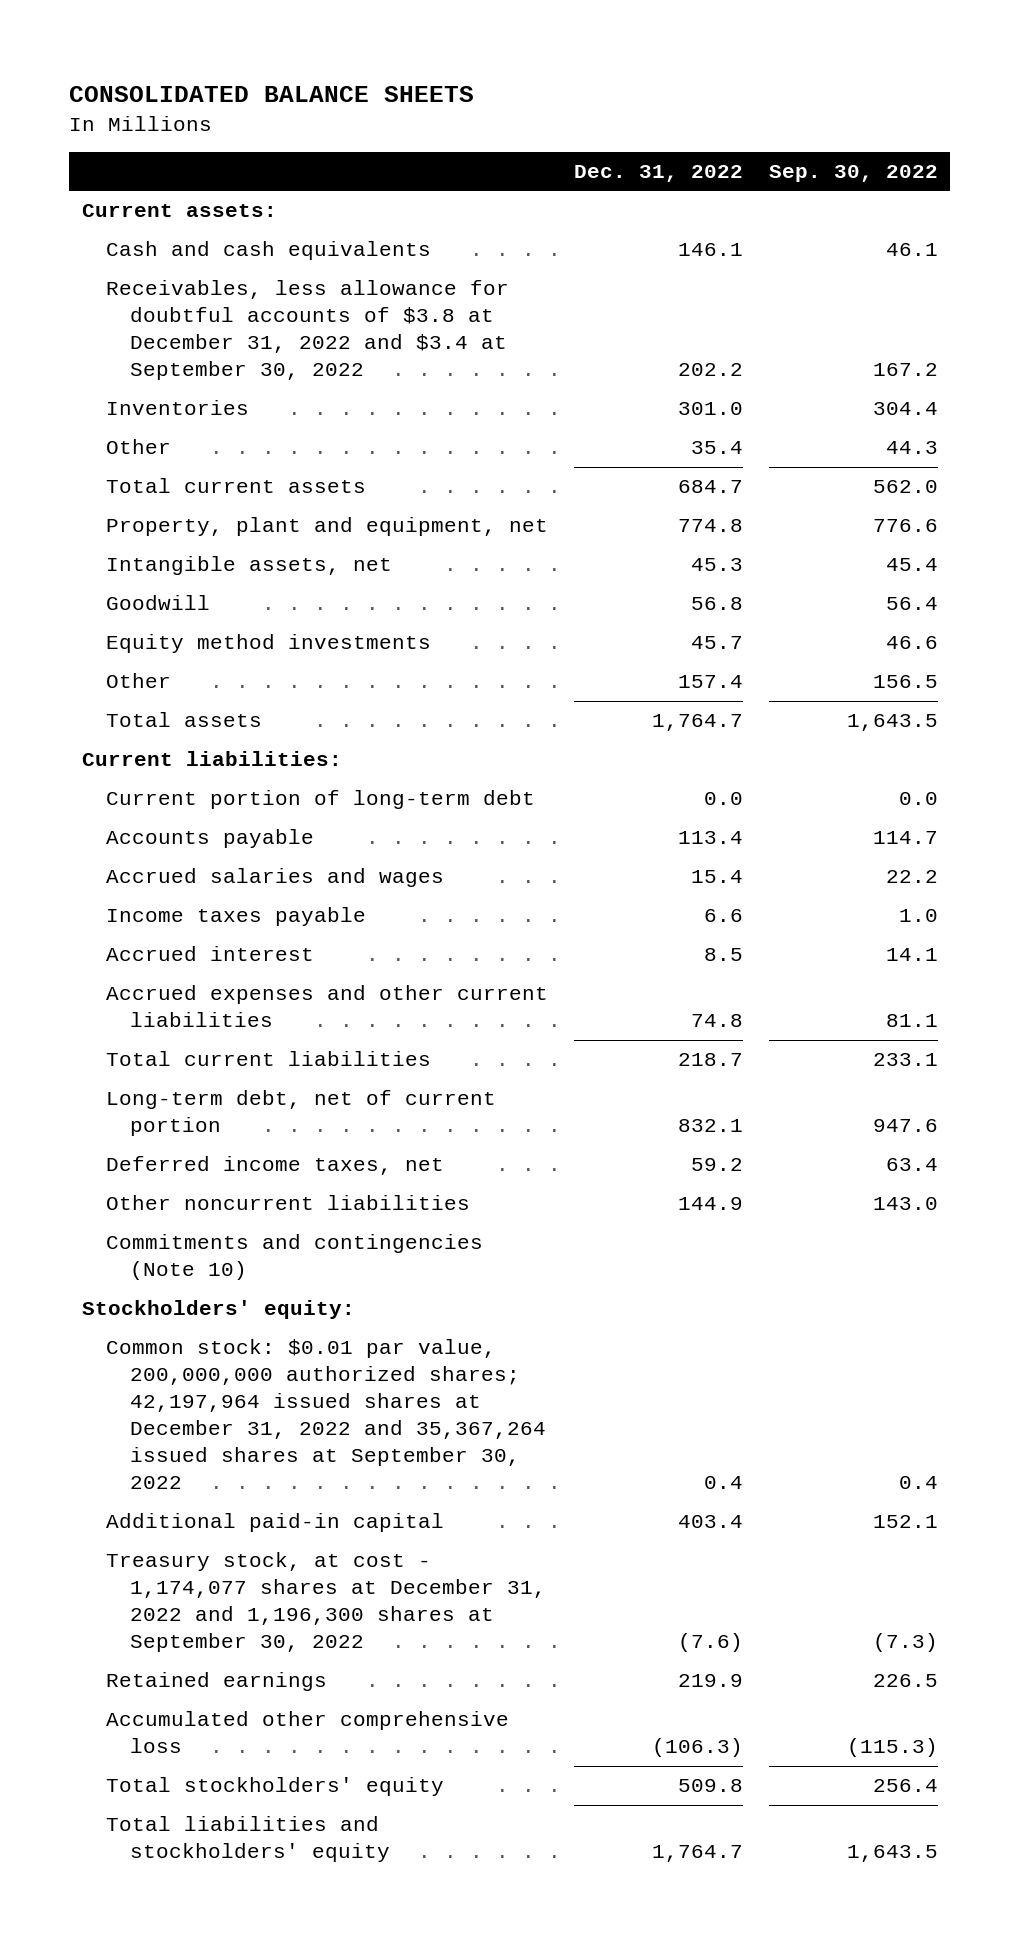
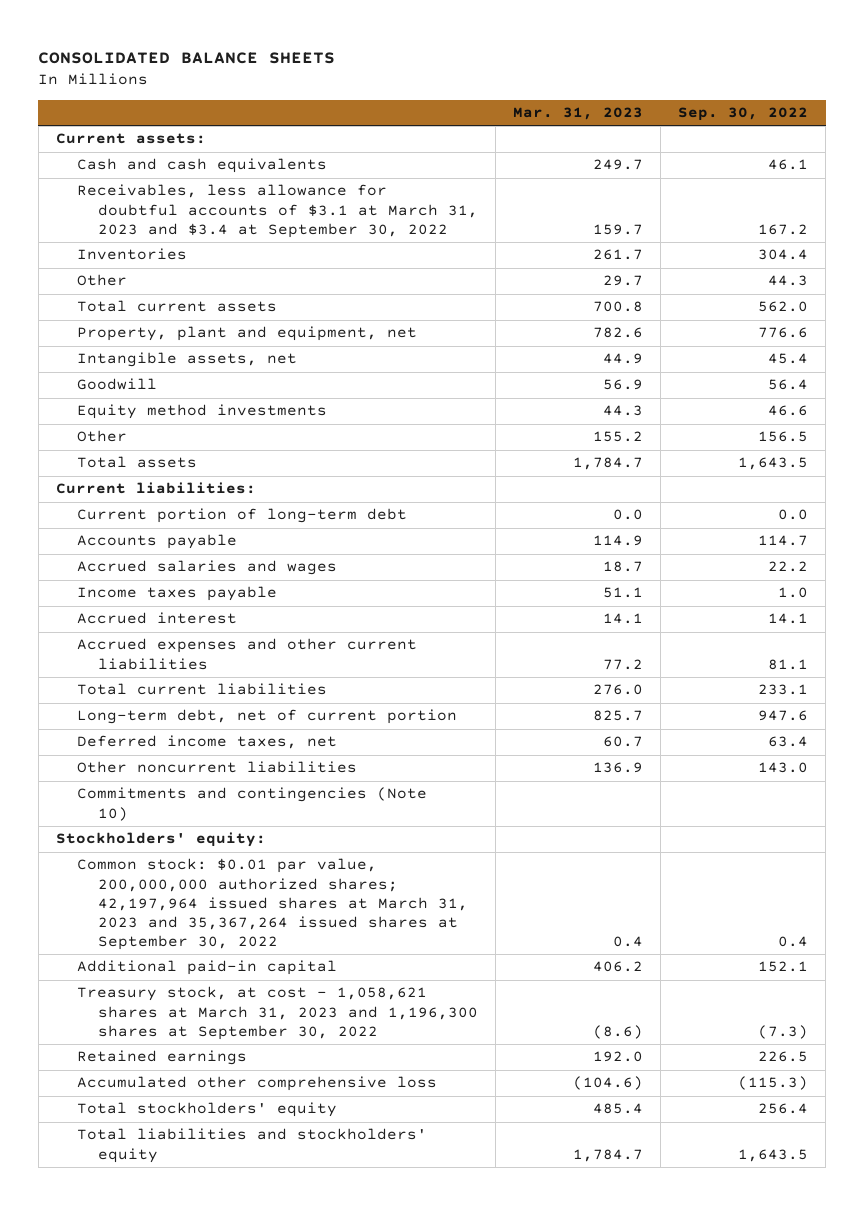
[573,164,743,182] Dec. 31, 2022 -> none
none -> [513,107,644,121] Mar. 31, 2023
[105,280,509,381] Receivables, less allowance for doubtful accounts of $3.8 at December 31, 2022 and $3.4 at September 30, 2022 -> [76,184,479,238] Receivables, less allowance for doubtful accounts of $3.1 at March 31, 2023 and $3.4 at September 30, 2022
[105,1339,546,1490] Common stock: $0.01 par value, 200,000,000 authorized shares; 42,197,964 issued shares at December 31, 2022 and 35,367,264 issued shares at September 30, 2022 -> [76,858,469,950] Common stock: $0.01 par value, 200,000,000 authorized shares; 42,197,964 issued shares at March 31, 2023 and 35,367,264 issued shares at September 30, 2022
[105,1552,546,1653] Treasury stock, at cost - 1,174,077 shares at December 31, 2022 and 1,196,300 shares at September 30, 2022 -> [76,986,479,1040] Treasury stock, at cost - 1,058,621 shares at March 31, 2023 and 1,196,300 shares at September 30, 2022

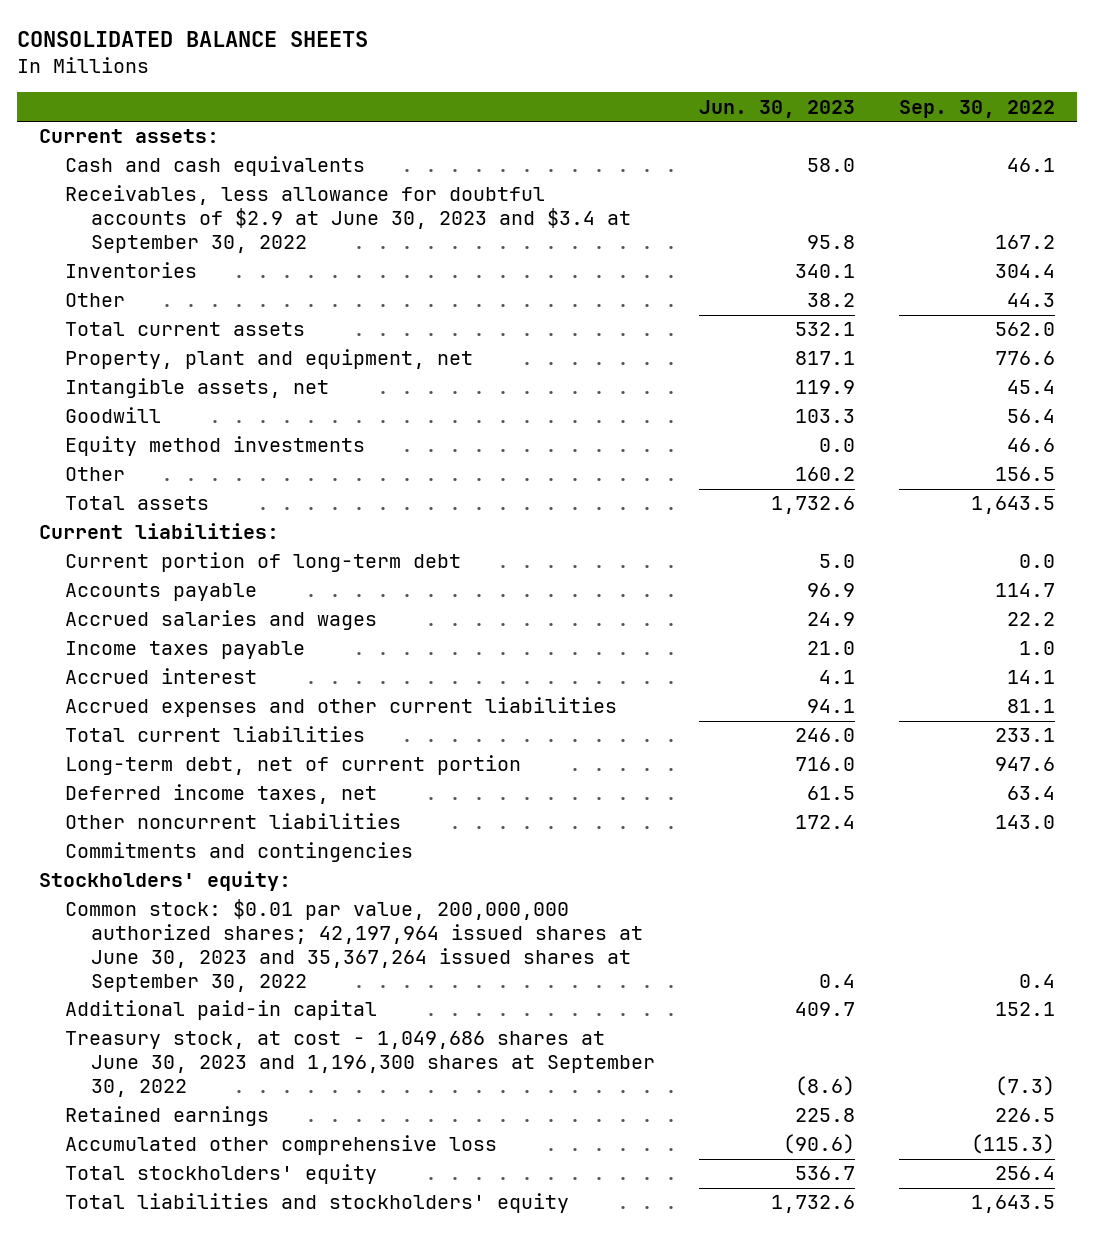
[513,107,644,121] Mar. 31, 2023 -> none
none -> [699,99,856,118] Jun. 30, 2023
[76,184,479,238] Receivables, less allowance for doubtful accounts of $3.1 at March 31, 2023 and $3.4 at September 30, 2022 -> [65,185,632,254] Receivables, less allowance for doubtful accounts of $2.9 at June 30, 2023 and $3.4 at September 30, 2022
[76,787,427,821] Commitments and contingencies (Note 10) -> [65,842,414,863] Commitments and contingencies
[76,858,469,950] Common stock: $0.01 par value, 200,000,000 authorized shares; 42,197,964 issued shares at March 31, 2023 and 35,367,264 issued shares at September 30, 2022 -> [65,899,644,992] Common stock: $0.01 par value, 200,000,000 authorized shares; 42,197,964 issued shares at June 30, 2023 and 35,367,264 issued shares at September 30, 2022
[76,986,479,1040] Treasury stock, at cost - 1,058,621 shares at March 31, 2023 and 1,196,300 shares at September 30, 2022 -> [65,1031,656,1098] Treasury stock, at cost - 1,049,686 shares at June 30, 2023 and 1,196,300 shares at September 30, 2022

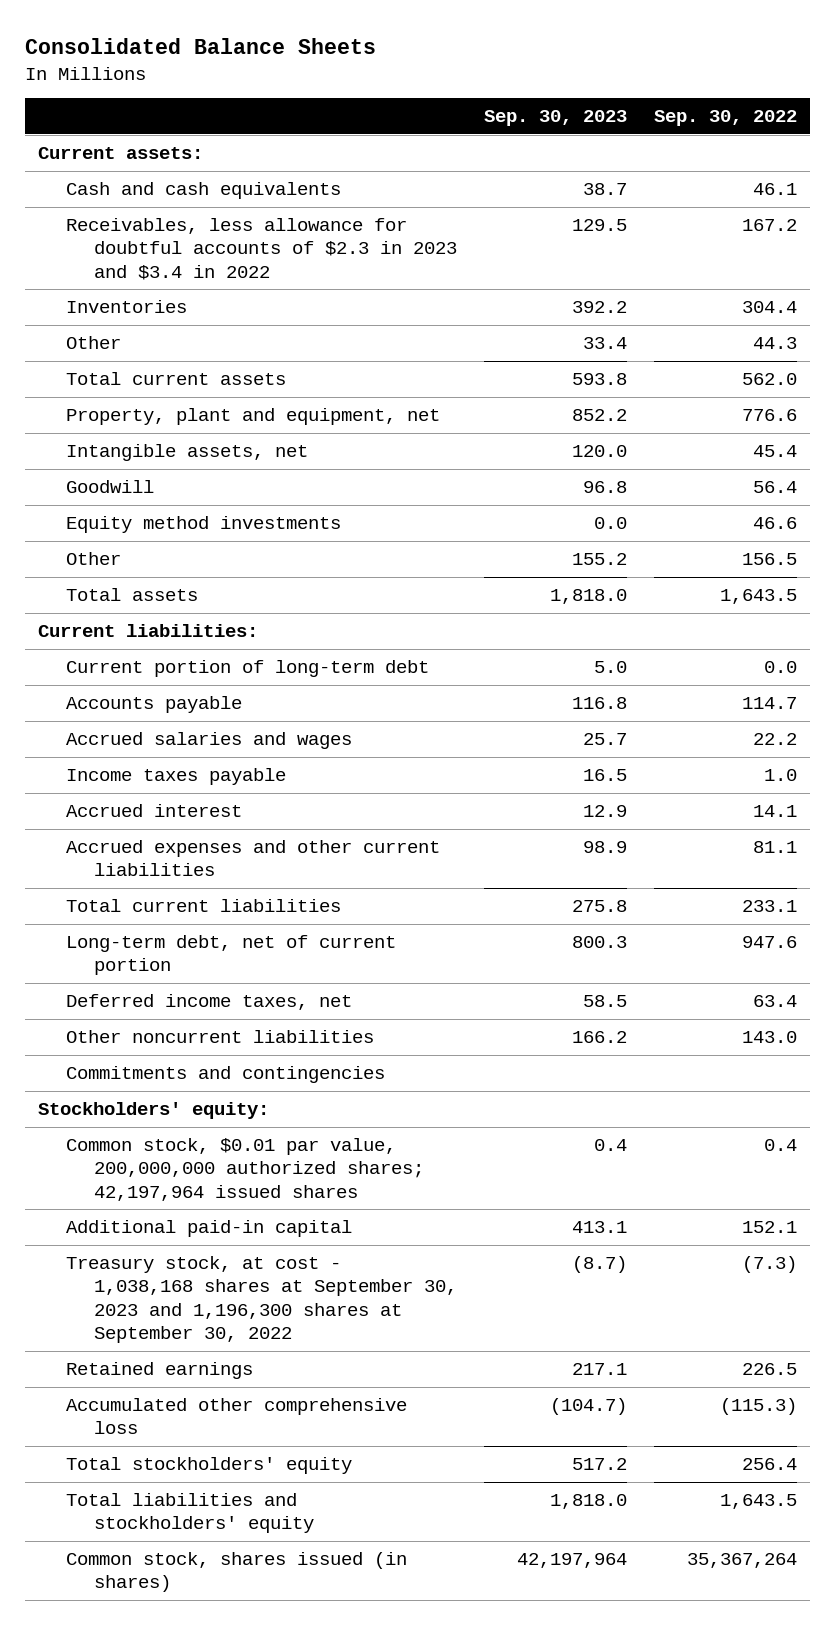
[17,31,369,48] CONSOLIDATED BALANCE SHEETS -> [24,38,376,55] Consolidated Balance Sheets
[699,99,856,118] Jun. 30, 2023 -> none
none -> [484,110,628,127] Sep. 30, 2023
[65,185,632,254] Receivables, less allowance for doubtful accounts of $2.9 at June 30, 2023 and $3.4 at September 30, 2022 -> [66,218,458,280] Receivables, less allowance for doubtful accounts of $2.3 in 2023 and $3.4 in 2022
[65,899,644,992] Common stock: $0.01 par value, 200,000,000 authorized shares; 42,197,964 issued shares at June 30, 2023 and 35,367,264 issued shares at September 30, 2022 -> [66,1138,425,1201] Common stock, $0.01 par value, 200,000,000 authorized shares; 42,197,964 issued shares
[65,1031,656,1098] Treasury stock, at cost - 1,049,686 shares at June 30, 2023 and 1,196,300 shares at September 30, 2022 -> [66,1256,458,1344] Treasury stock, at cost - 1,038,168 shares at September 30, 2023 and 1,196,300 shares at September 30, 2022
none -> [66,1552,408,1593] Common stock, shares issued (in shares)

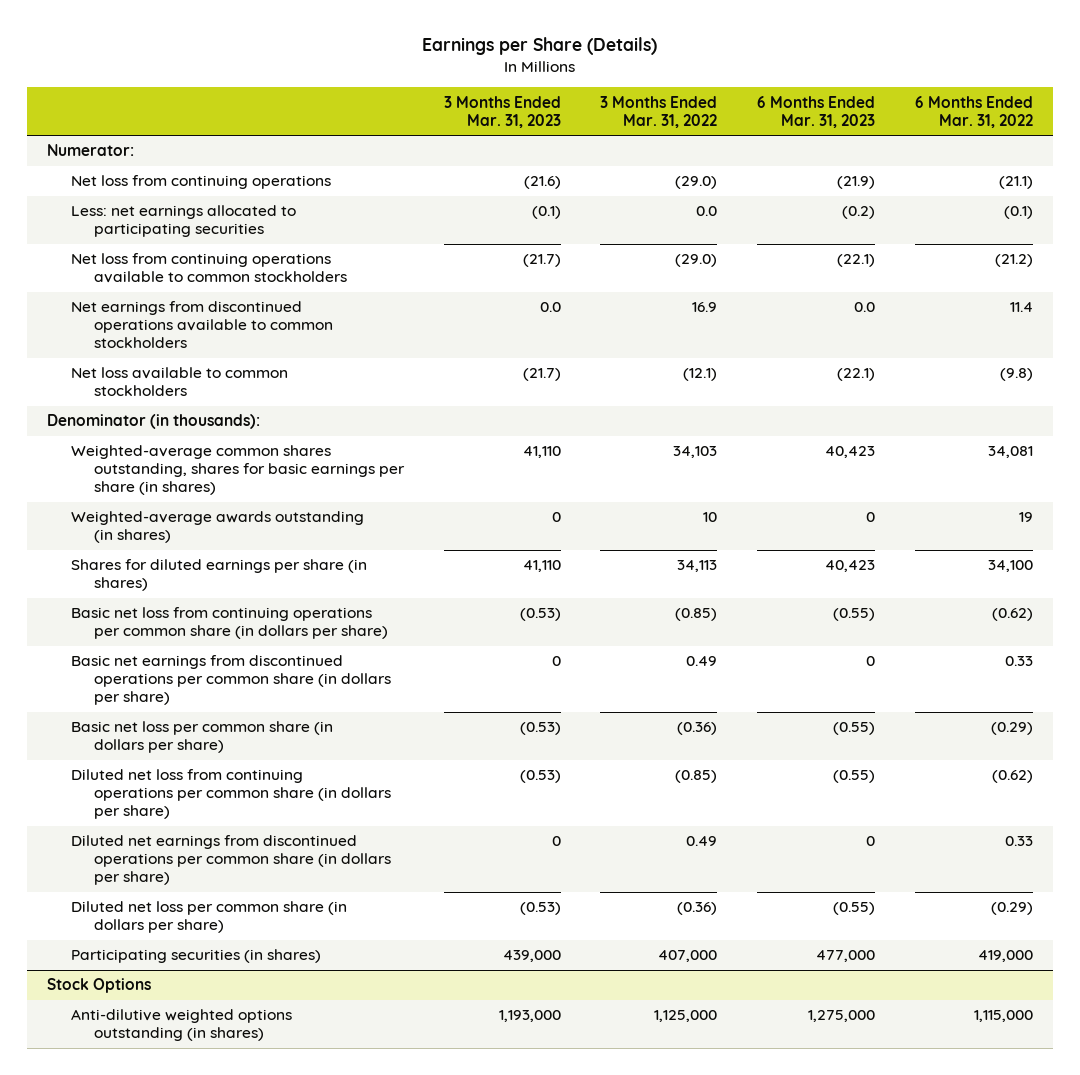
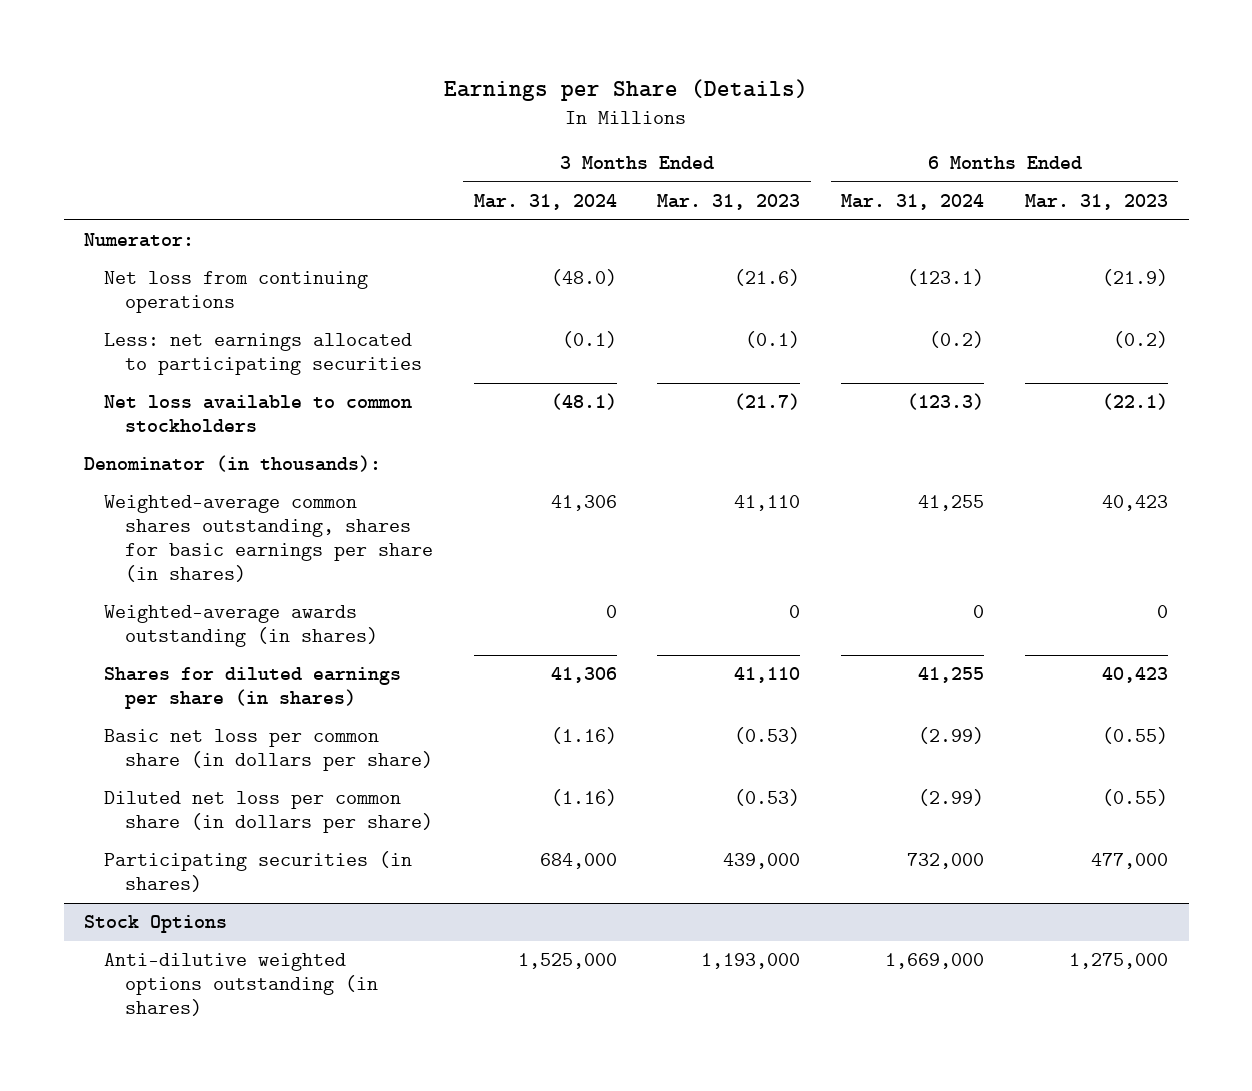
[600,95,718,128] 3 Months Ended Mar. 31, 2022 -> none
[914,95,1033,128] 6 Months Ended Mar. 31, 2022 -> none
none -> [473,194,617,211] Mar. 31, 2024
none -> [841,194,985,211] Mar. 31, 2024
[70,253,348,284] Net loss from continuing operations available to common stockholders -> none
[70,301,334,349] Net earnings from discontinued operations available to common stockholders -> none
[70,607,389,640] Basic net loss from continuing operations per common share (in dollars per share) -> none
[70,655,392,706] Basic net earnings from discontinued operations per common share (in dollars per share) -> none
[70,769,392,820] Diluted net loss from continuing operations per common share (in dollars per share) -> none
[70,835,392,886] Diluted net earnings from discontinued operations per common share (in dollars per share) -> none

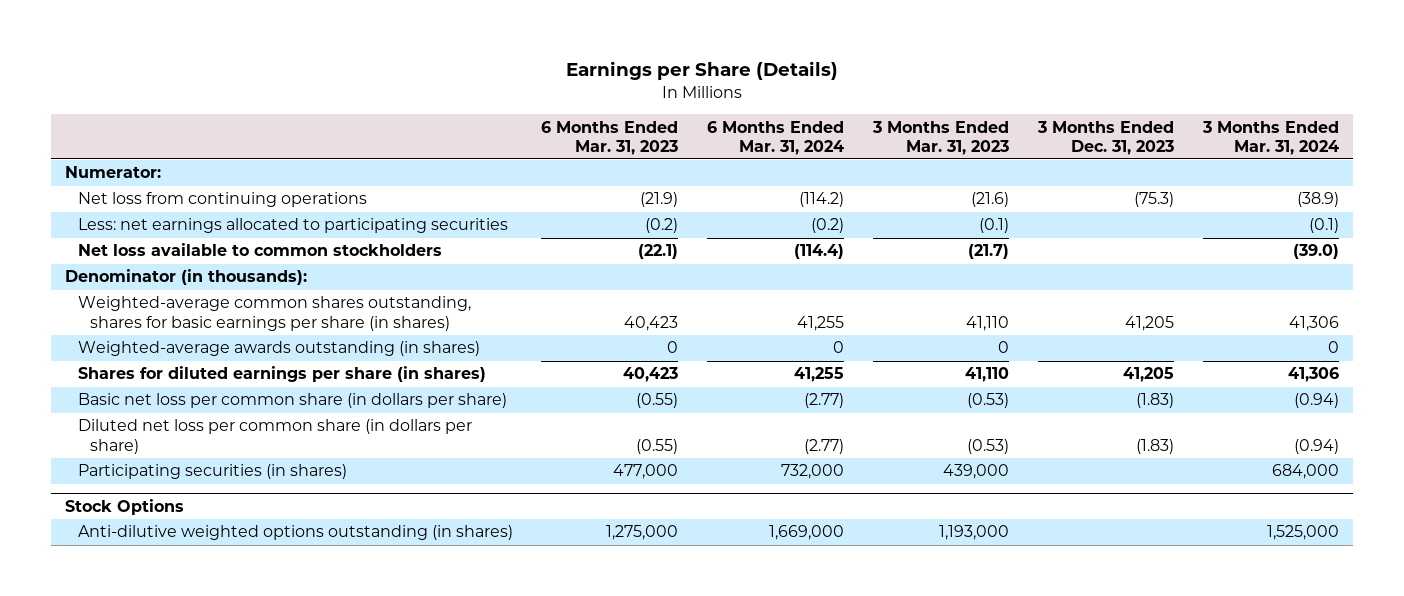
none -> [1036,120,1174,155] 3 Months Ended Dec. 31, 2023
[550,269,617,287] (48.0) -> [1296,192,1339,208] (38.9)
[907,269,985,287] (123.1) -> [799,192,845,208] (114.2)
[550,393,617,411] (48.1) -> [1292,244,1339,260] (39.0)
[907,393,985,411] (123.3) -> [794,244,845,260] (114.4)
[550,727,617,745] (1.16) -> [1293,393,1339,409] (0.94)
[918,727,985,745] (2.99) -> [804,393,845,409] (2.77)
[550,789,617,807] (1.16) -> [1293,438,1339,454] (0.94)
[918,789,985,807] (2.99) -> [804,438,845,454] (2.77)

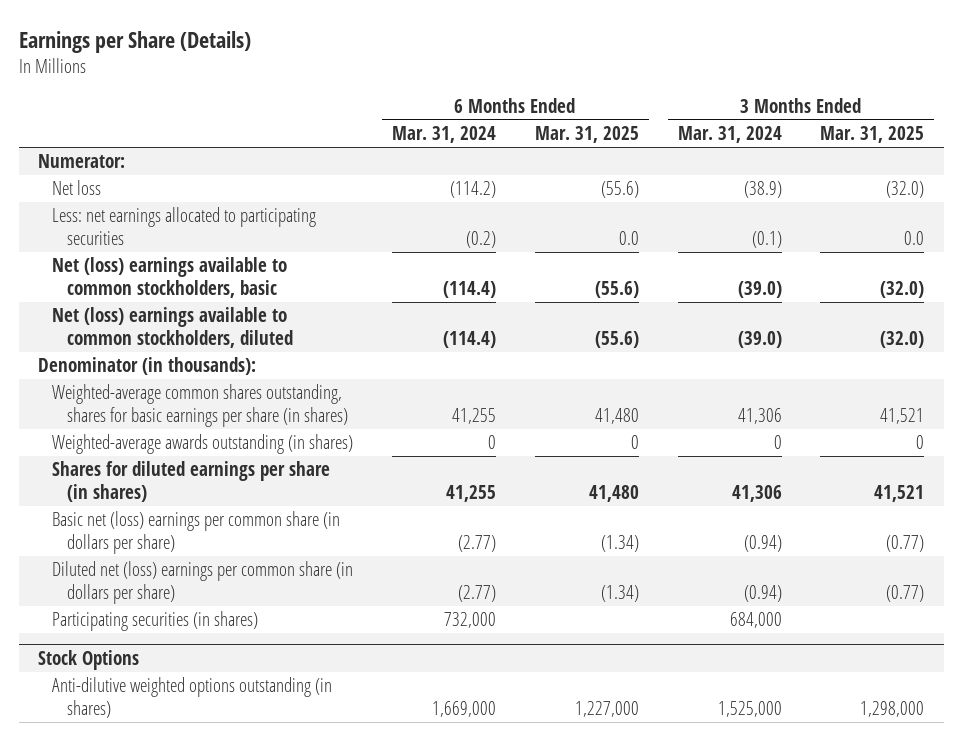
[541,120,679,155] 6 Months Ended Mar. 31, 2023 -> none
[872,120,1010,155] 3 Months Ended Mar. 31, 2023 -> none
[1036,120,1174,155] 3 Months Ended Dec. 31, 2023 -> none
none -> [534,126,639,144] Mar. 31, 2025
none -> [820,126,925,144] Mar. 31, 2025
[77,192,367,208] Net loss from continuing operations -> [52,180,102,196] Net loss
[77,243,442,257] Net loss available to common stockholders -> [52,257,288,299] Net (loss) earnings available to common stockholders, basic
none -> [52,307,293,349] Net (loss) earnings available to common stockholders, diluted
[77,393,507,409] Basic net loss per common share (in dollars per share) -> [52,511,341,555] Basic net (loss) earnings per common share (in dollars per share)
[77,419,472,454] Diluted net loss per common share (in dollars per share) -> [52,561,354,605] Diluted net (loss) earnings per common share (in dollars per share)

